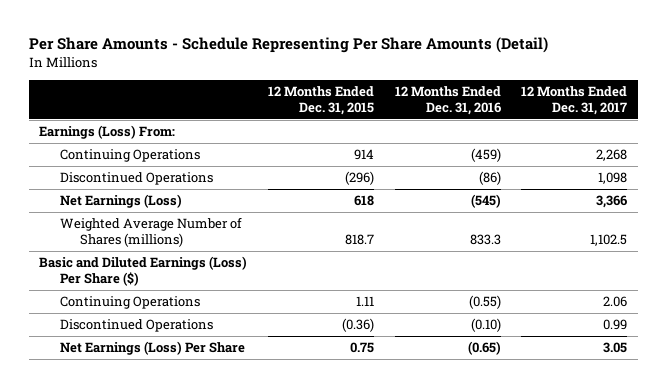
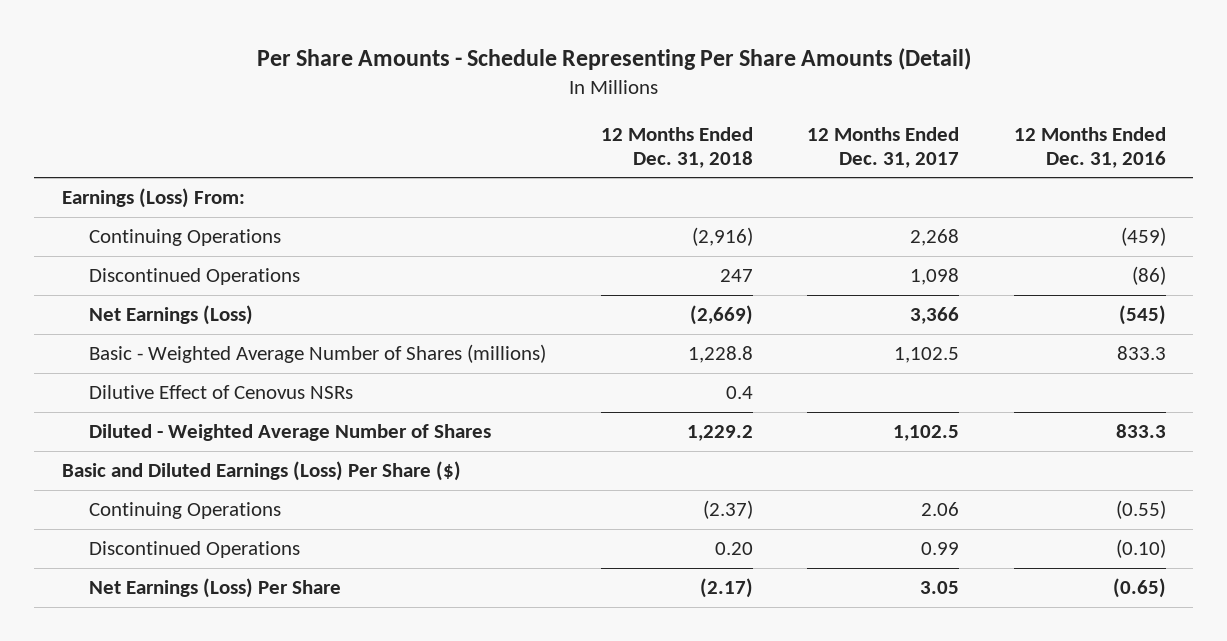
[268,85,375,115] 12 Months Ended Dec. 31, 2015 -> none
none -> [600,126,753,168] 12 Months Ended Dec. 31, 2018
[59,217,242,248] Weighted Average Number of Shares (millions) -> [89,343,547,363] Basic - Weighted Average Number of Shares (millions)
none -> [89,384,354,399] Dilutive Effect of Cenovus NSRs
none -> [89,423,492,441] Diluted - Weighted Average Number of Shares

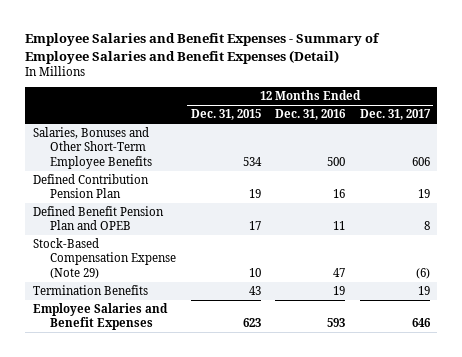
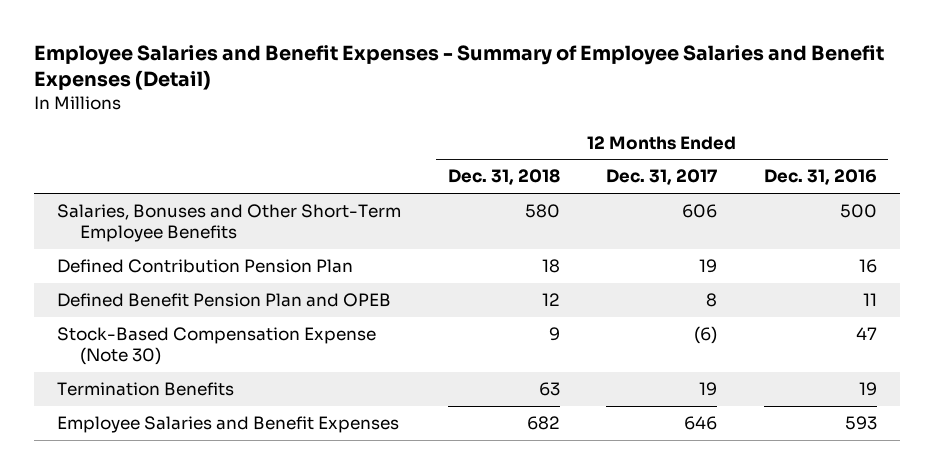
[190,109,261,121] Dec. 31, 2015 -> none
none -> [447,169,560,186] Dec. 31, 2018
[32,238,177,279] Stock-Based Compensation Expense (Note 29) -> [57,327,377,365] Stock-Based Compensation Expense (Note 30)

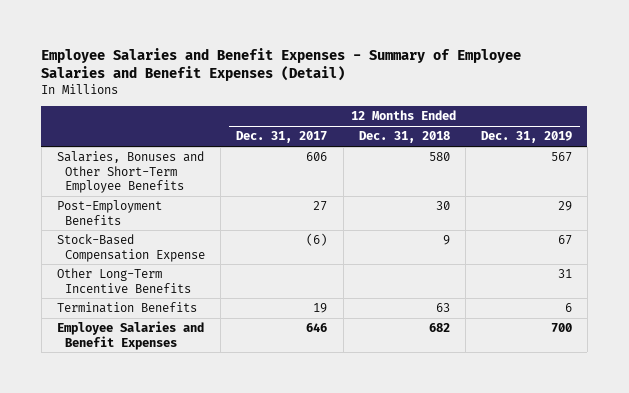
[763,169,877,186] Dec. 31, 2016 -> none
none -> [480,131,572,144] Dec. 31, 2019
[57,259,354,274] Defined Contribution Pension Plan -> none
[57,293,392,308] Defined Benefit Pension Plan and OPEB -> none
none -> [56,200,162,225] Post-Employment Benefits
[57,327,377,365] Stock-Based Compensation Expense (Note 30) -> [56,234,206,262] Stock-Based Compensation Expense
none -> [56,268,192,293] Other Long-Term Incentive Benefits

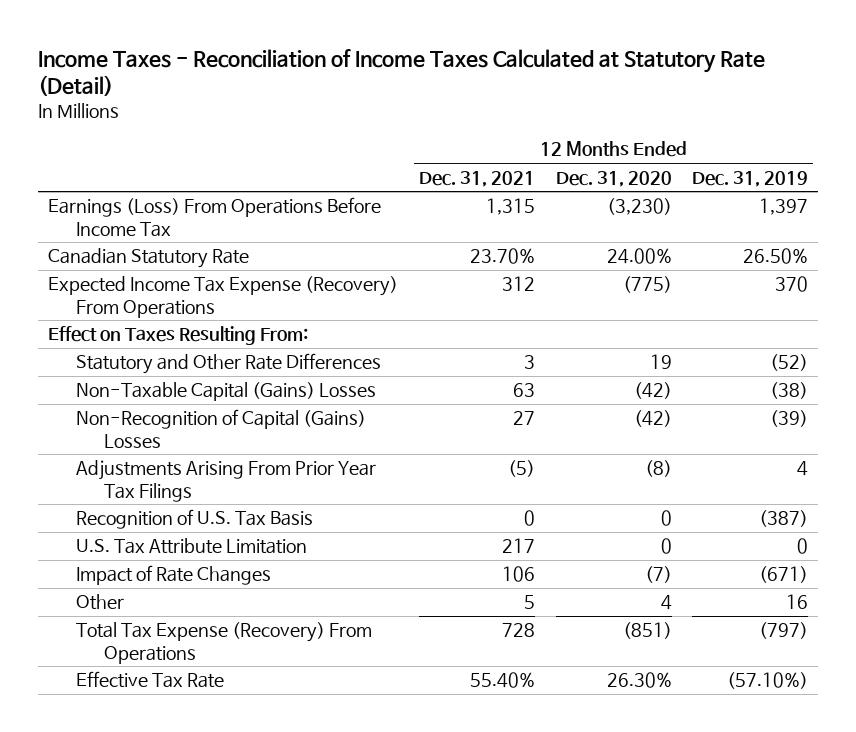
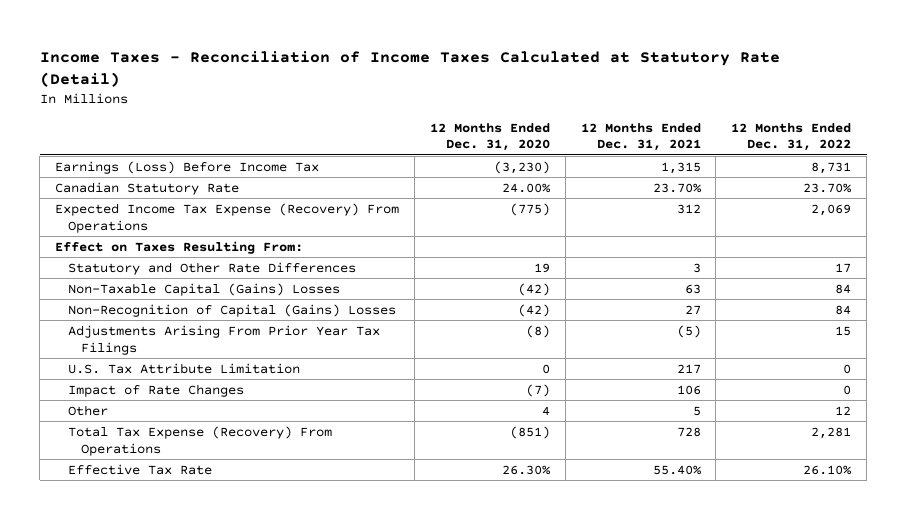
[692,170,809,187] Dec. 31, 2019 -> none
none -> [731,122,852,152] 12 Months Ended Dec. 31, 2022
[48,197,382,237] Earnings (Loss) From Operations Before Income Tax -> [55,160,320,174] Earnings (Loss) Before Income Tax
[76,509,314,530] Recognition of U.S. Tax Basis -> none

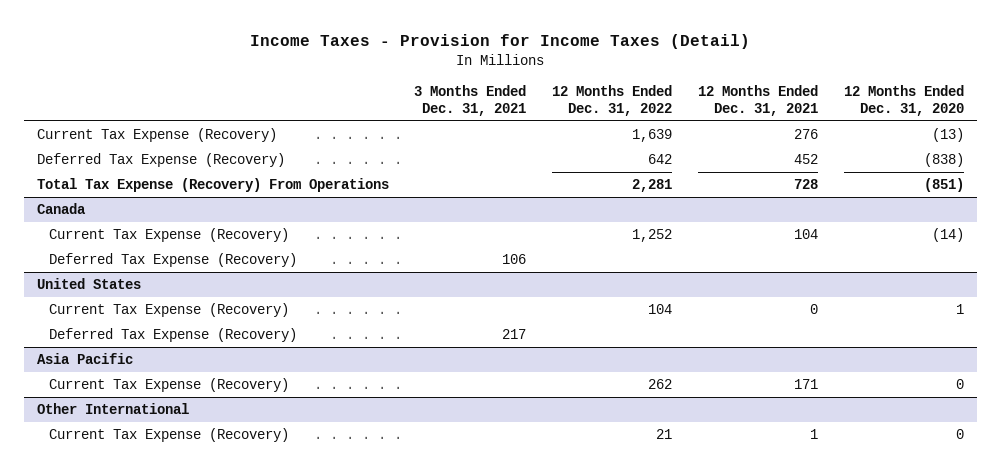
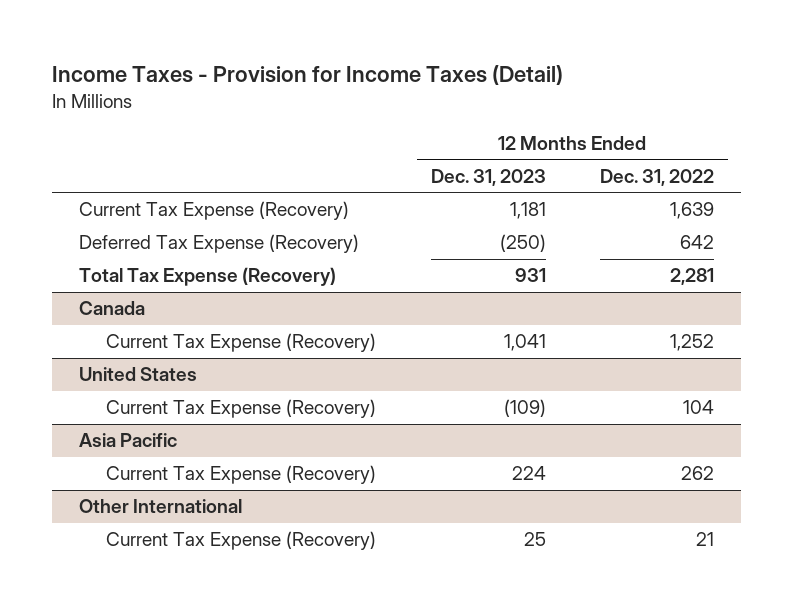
[414,85,527,116] 3 Months Ended Dec. 31, 2021 -> none
[697,85,818,116] 12 Months Ended Dec. 31, 2021 -> none
[843,85,964,116] 12 Months Ended Dec. 31, 2020 -> none
none -> [430,169,546,187] Dec. 31, 2023
[36,178,389,193] Total Tax Expense (Recovery) From Operations -> [79,267,337,287] Total Tax Expense (Recovery)
[49,253,298,268] Deferred Tax Expense (Recovery) -> none
[49,328,298,343] Deferred Tax Expense (Recovery) -> none

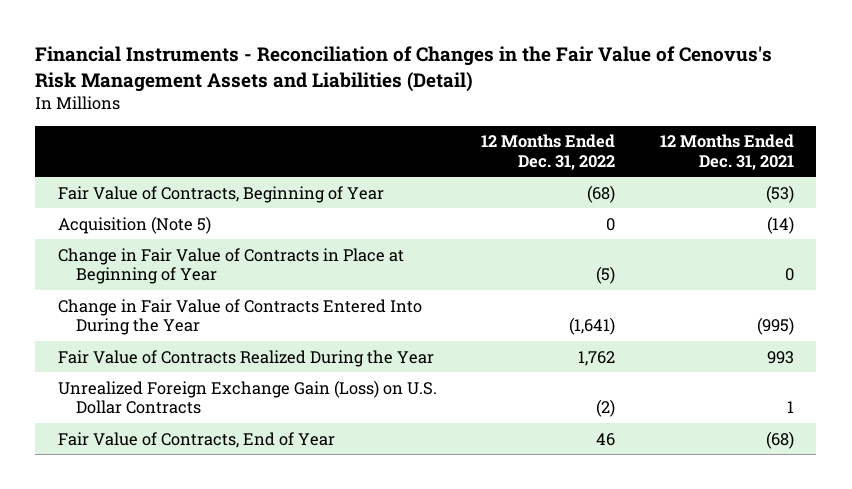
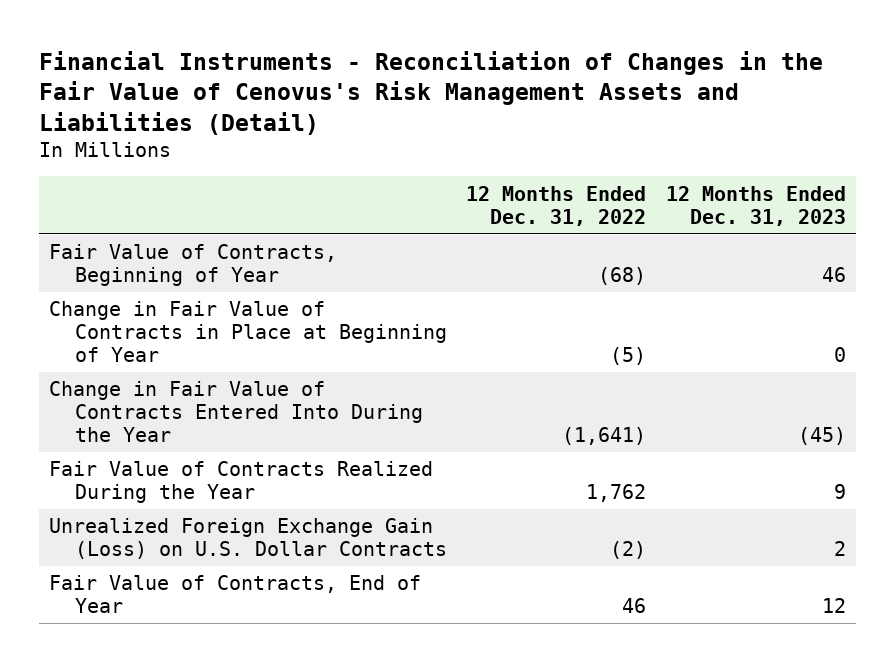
[660,134,795,170] 12 Months Ended Dec. 31, 2021 -> none
none -> [665,185,846,226] 12 Months Ended Dec. 31, 2023
[57,215,211,234] Acquisition (Note 5) -> none

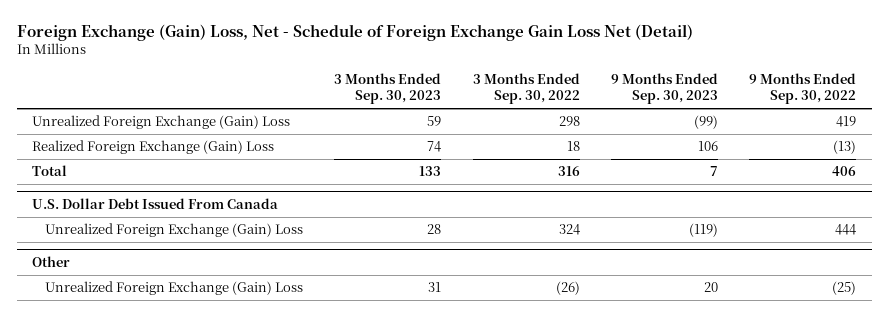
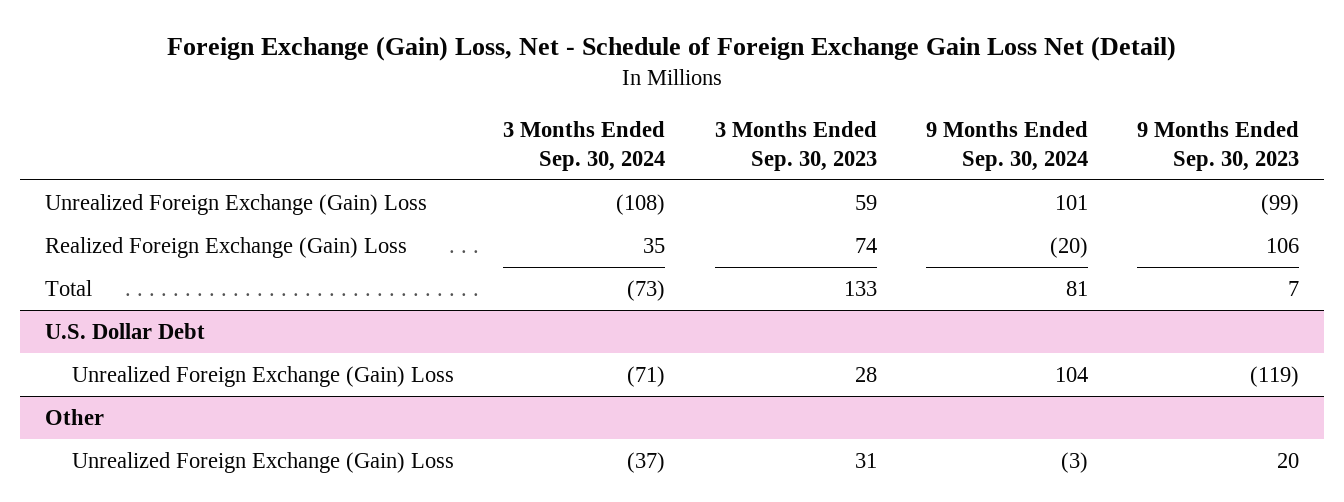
[472,73,580,105] 3 Months Ended Sep. 30, 2022 -> none
[749,73,857,105] 9 Months Ended Sep. 30, 2022 -> none
none -> [503,120,666,171] 3 Months Ended Sep. 30, 2024
none -> [925,120,1088,171] 9 Months Ended Sep. 30, 2024
[32,198,279,210] U.S. Dollar Debt Issued From Canada -> [44,322,205,339] U.S. Dollar Debt

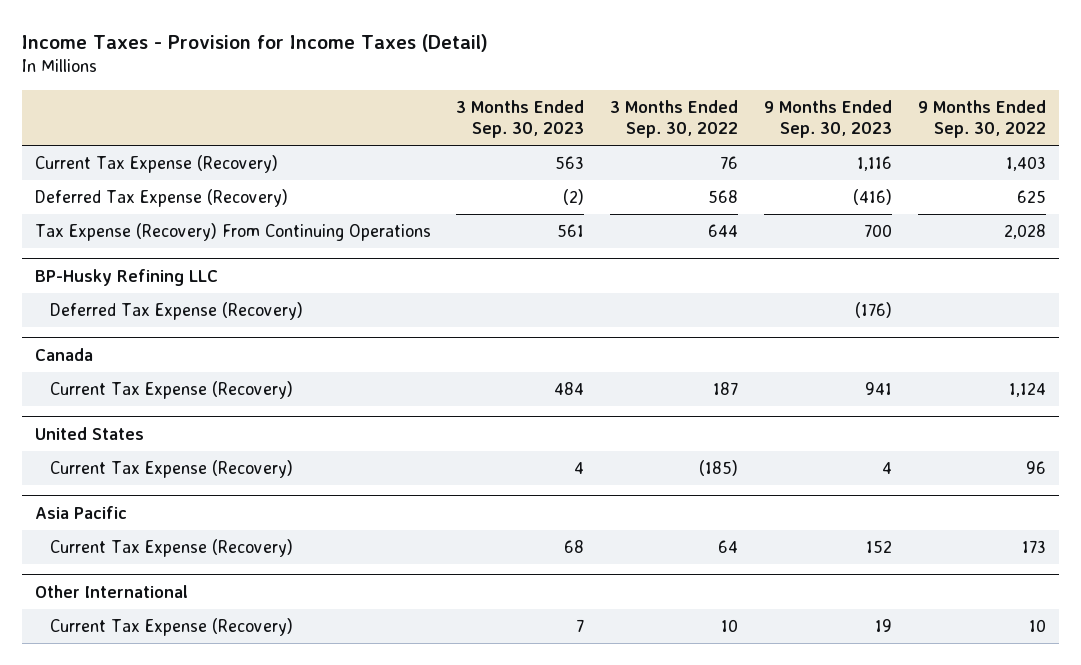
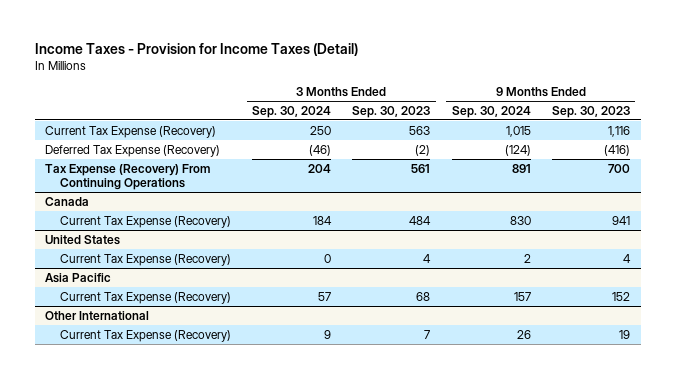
[610,99,739,139] 3 Months Ended Sep. 30, 2022 -> none
[917,99,1046,139] 9 Months Ended Sep. 30, 2022 -> none
none -> [252,105,332,118] Sep. 30, 2024
none -> [451,105,531,118] Sep. 30, 2024
[34,268,218,286] BP-Husky Refining LLC -> none
[49,302,303,321] Deferred Tax Expense (Recovery) -> none

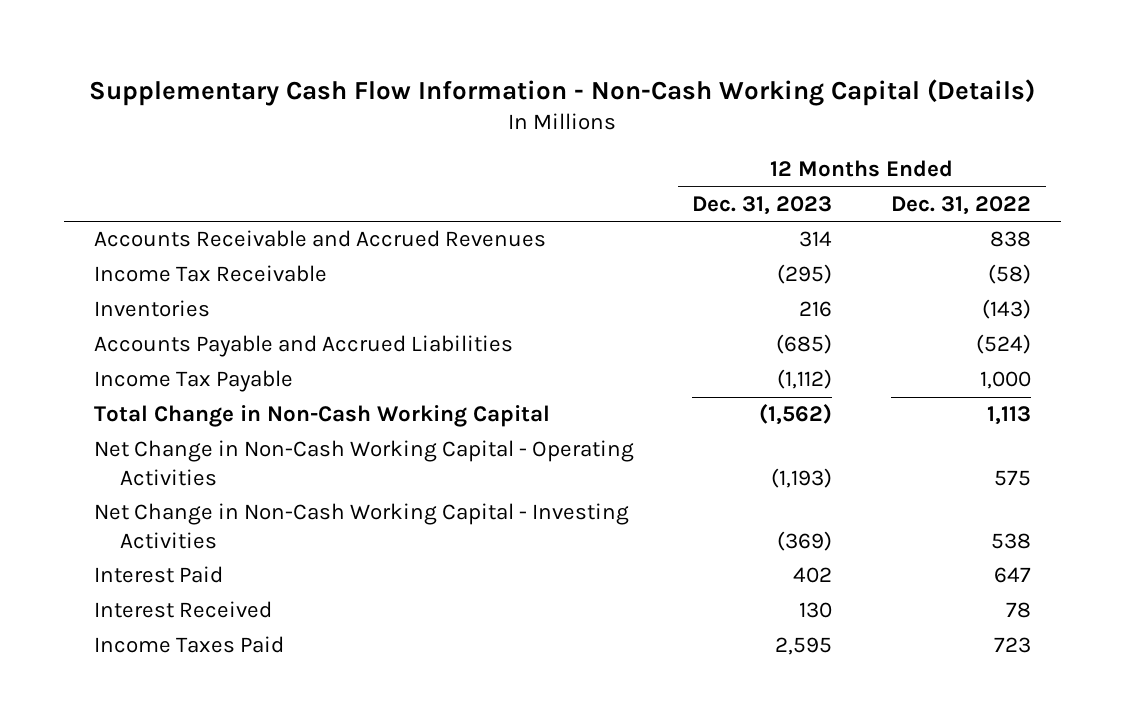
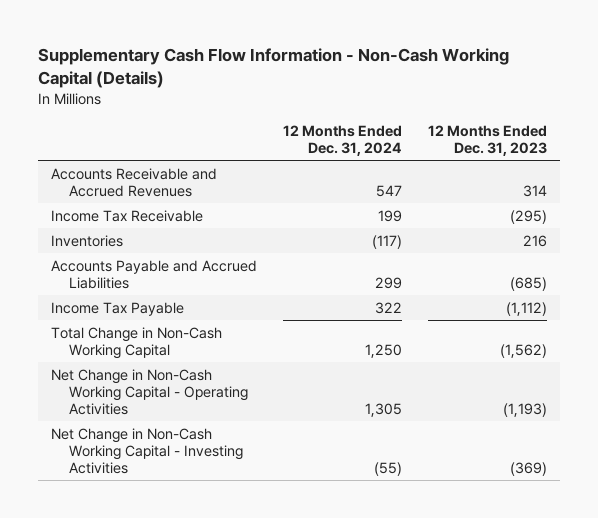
[891,196,1032,216] Dec. 31, 2022 -> none
none -> [283,125,403,156] 12 Months Ended Dec. 31, 2024
[93,566,223,584] Interest Paid -> none
[93,601,272,619] Interest Received -> none
[93,636,284,654] Income Taxes Paid -> none

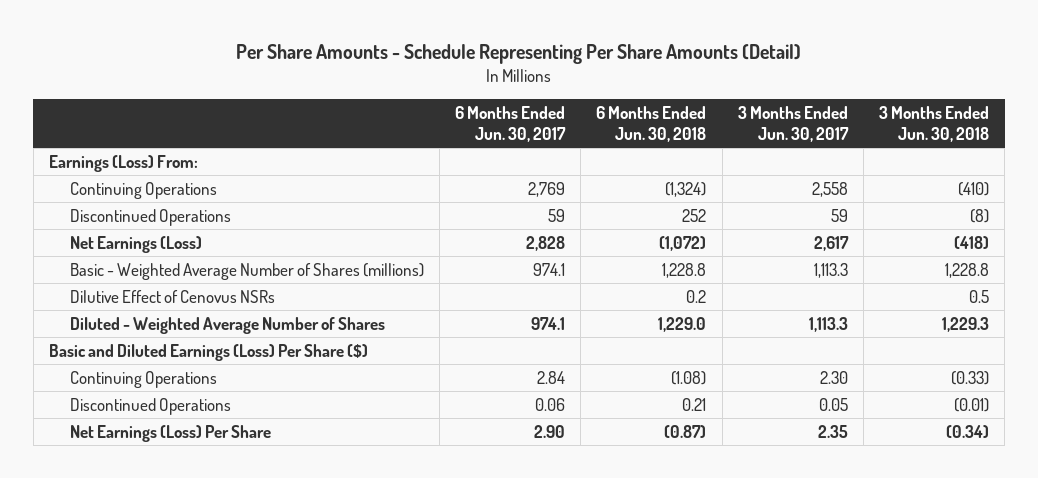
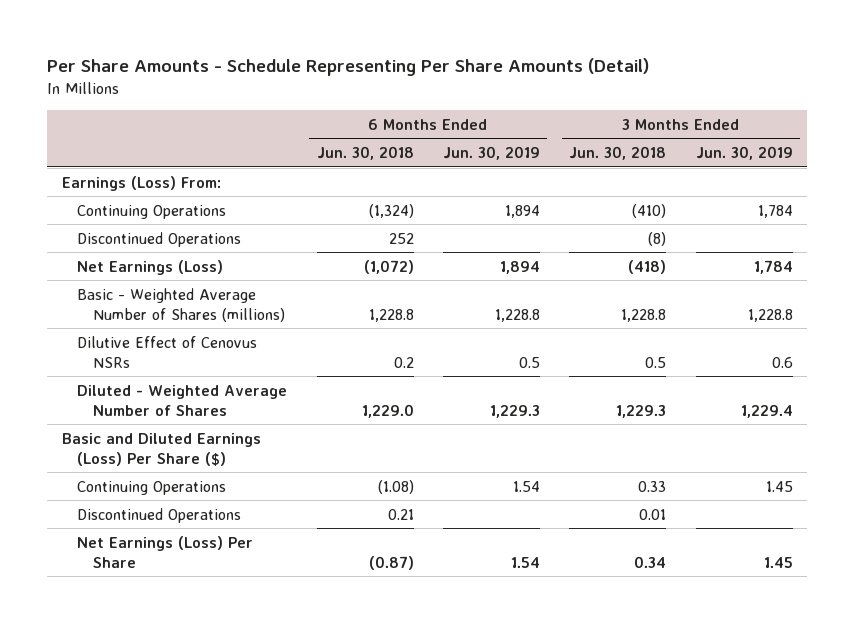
[455,106,567,142] 6 Months Ended Jun. 30, 2017 -> none
[737,106,849,142] 3 Months Ended Jun. 30, 2017 -> none
none -> [442,146,540,161] Jun. 30, 2019
none -> [695,146,793,161] Jun. 30, 2019
[950,370,989,385] (0.33) -> [638,480,667,492] 0.33
[953,397,989,412] (0.01) -> [639,508,667,520] 0.01
[945,424,989,438] (0.34) -> [634,555,667,568] 0.34

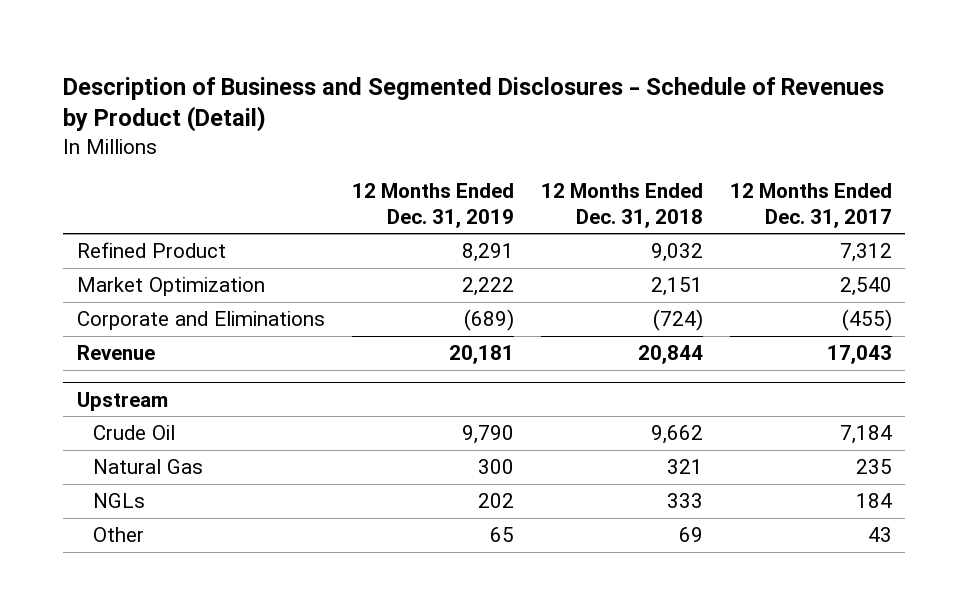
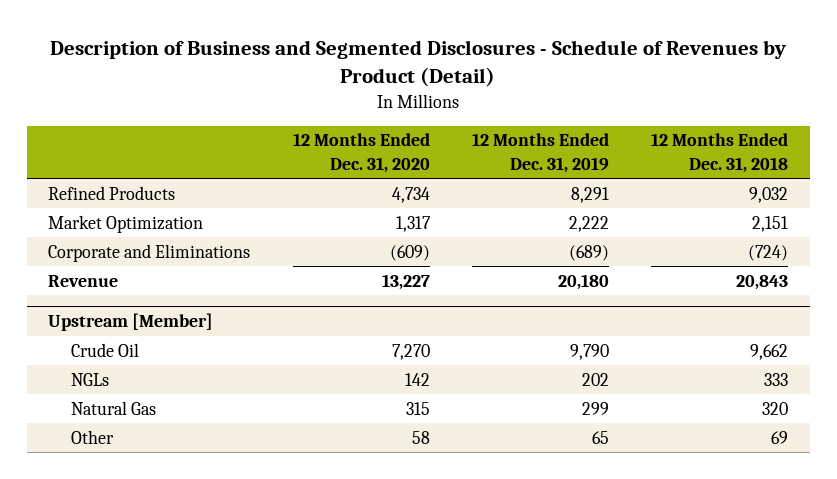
[729,183,892,228] 12 Months Ended Dec. 31, 2017 -> none
none -> [292,133,430,173] 12 Months Ended Dec. 31, 2020
[76,242,226,259] Refined Product -> [48,185,176,200] Refined Products
[448,345,514,365] 20,181 -> [557,273,609,290] 20,180
[637,345,703,365] 20,844 -> [736,274,789,290] 20,843
[76,391,168,411] Upstream -> [48,313,214,332] Upstream [Member]
[92,459,203,475] Natural Gas -> none
none -> [70,400,156,415] Natural Gas

